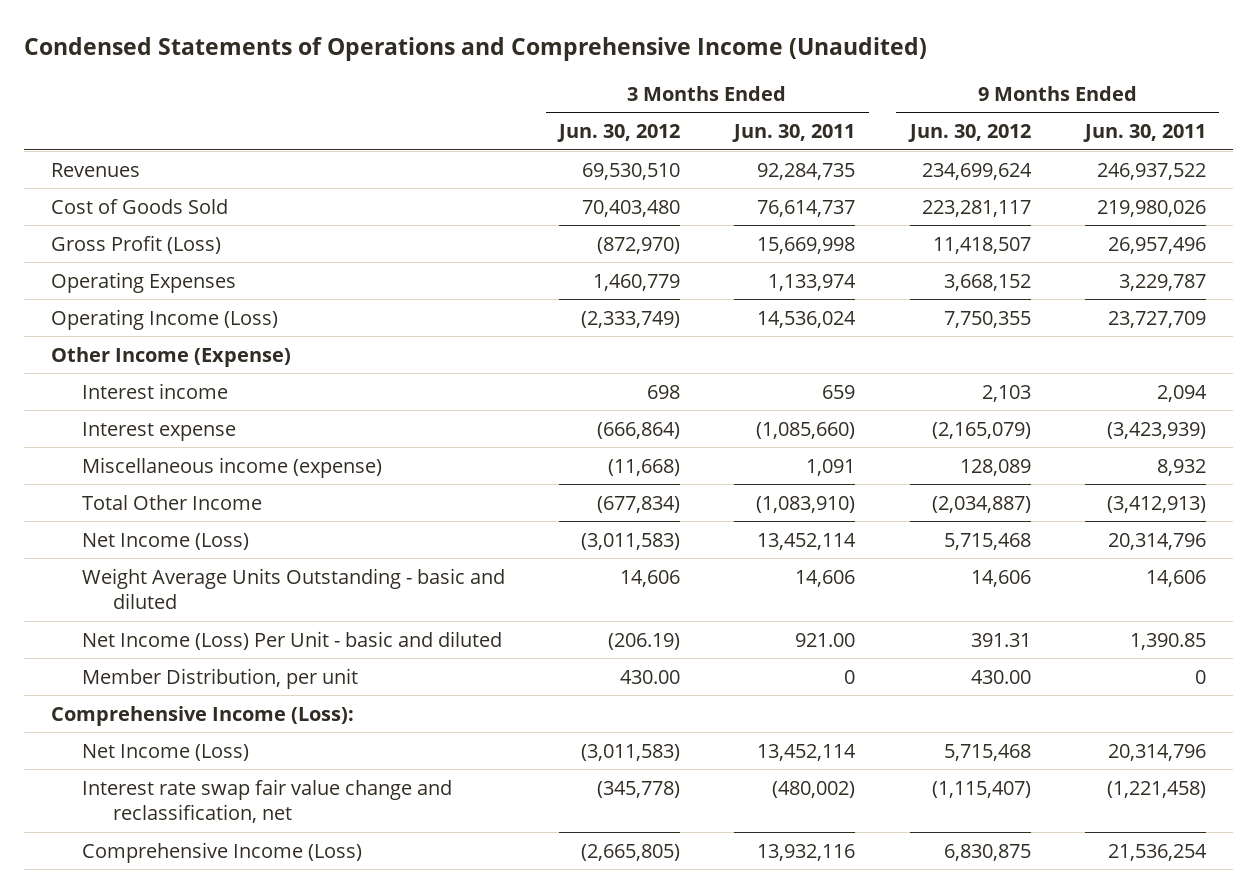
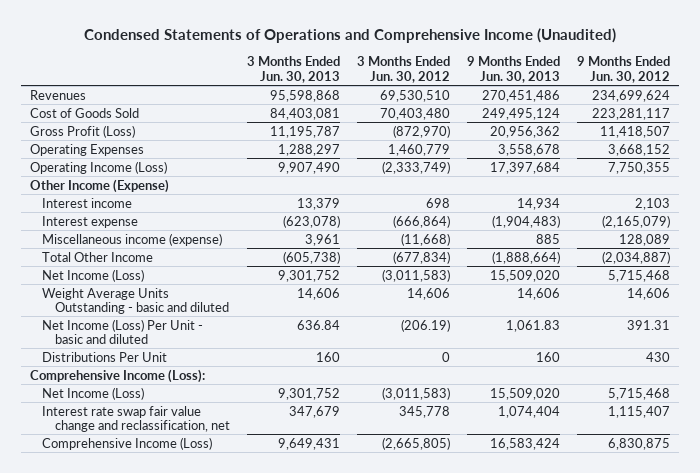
[732,124,856,143] Jun. 30, 2011 -> none
[1082,124,1206,143] Jun. 30, 2011 -> none
none -> [246,56,340,83] 3 Months Ended Jun. 30, 2013
none -> [467,56,561,83] 9 Months Ended Jun. 30, 2013
[81,667,358,689] Member Distribution, per unit -> [42,351,168,362] Distributions Per Unit
[620,669,681,684] 430.00 -> [441,351,450,362] 0
[970,669,1031,684] 430.00 -> [646,351,671,362] 430
[597,780,681,798] (345,778) -> [398,405,450,418] 345,778
[931,780,1031,798] (1,115,407) -> [608,405,671,418] 1,115,407

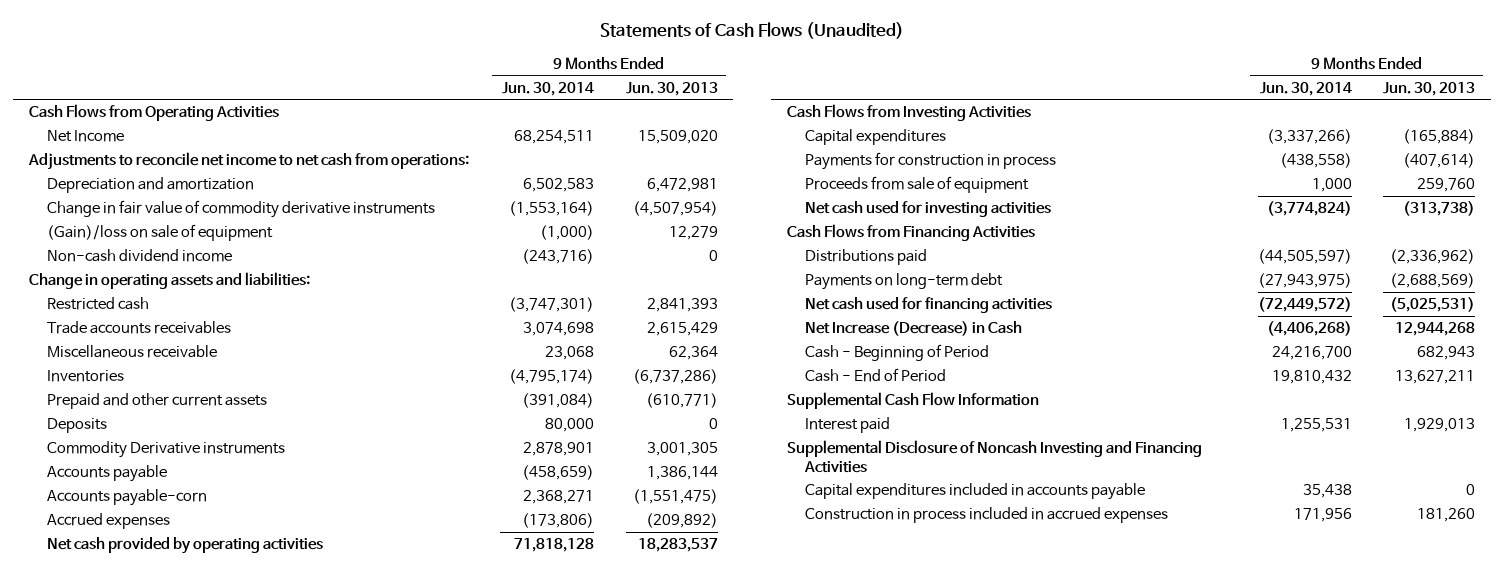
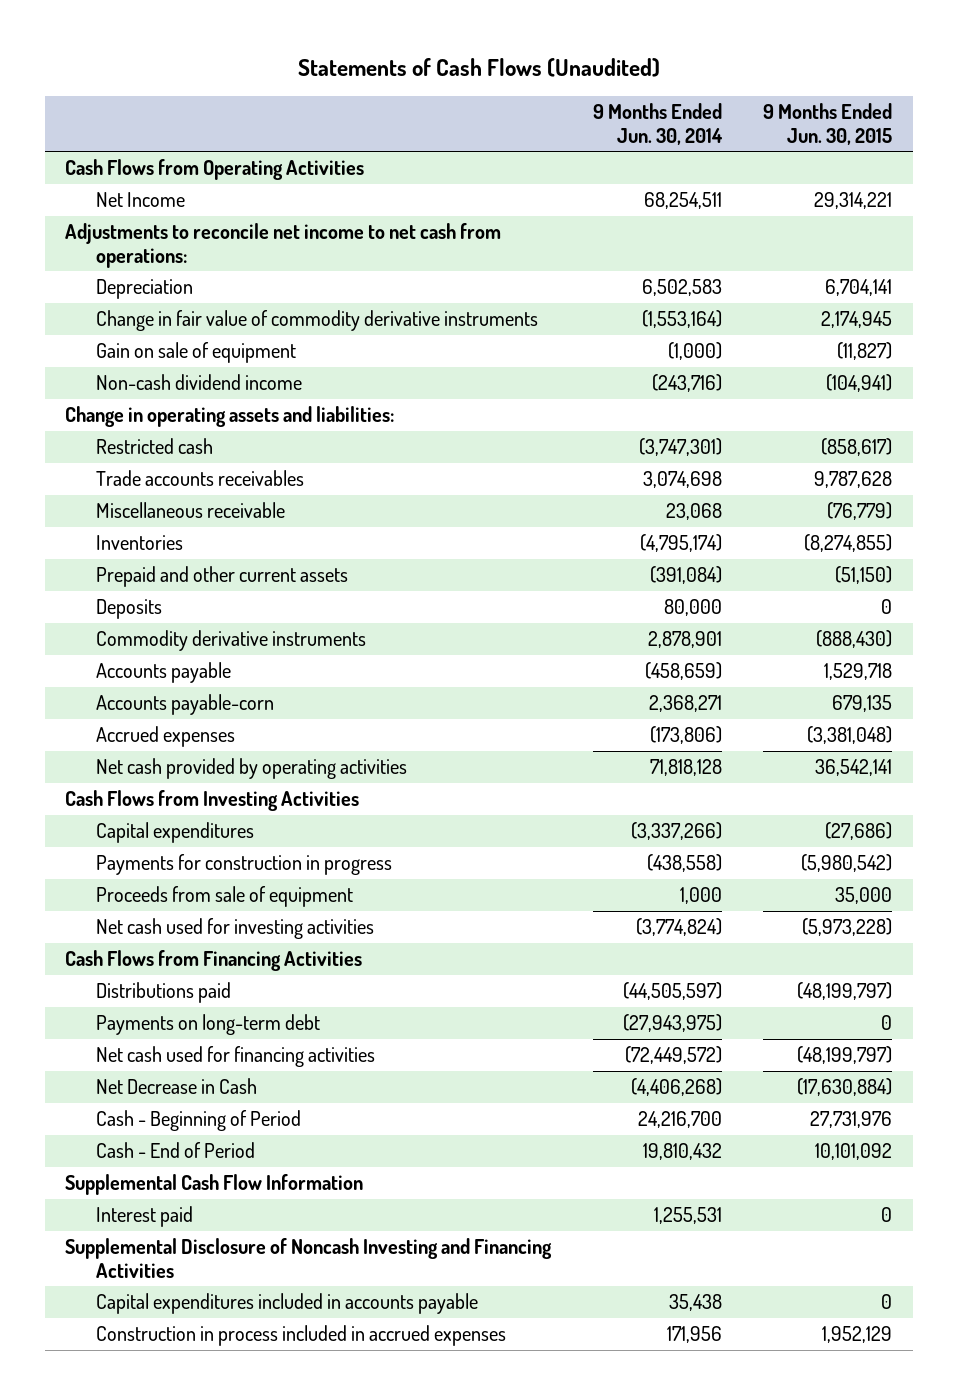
[625,81,718,96] Jun. 30, 2013 -> none
none -> [763,103,893,145] 9 Months Ended Jun. 30, 2015
[46,177,254,194] Depreciation and amortization -> [96,279,194,300] Depreciation
[46,224,273,242] (Gain)/loss on sale of equipment -> [96,342,297,364] Gain on sale of equipment
[46,441,285,459] Commodity Derivative instruments -> [96,630,367,652] Commodity derivative instruments
[804,152,1056,171] Payments for construction in process -> [96,854,393,876] Payments for construction in progress
[804,321,1022,337] Net Increase (Decrease) in Cash -> [96,1078,258,1095] Net Decrease in Cash

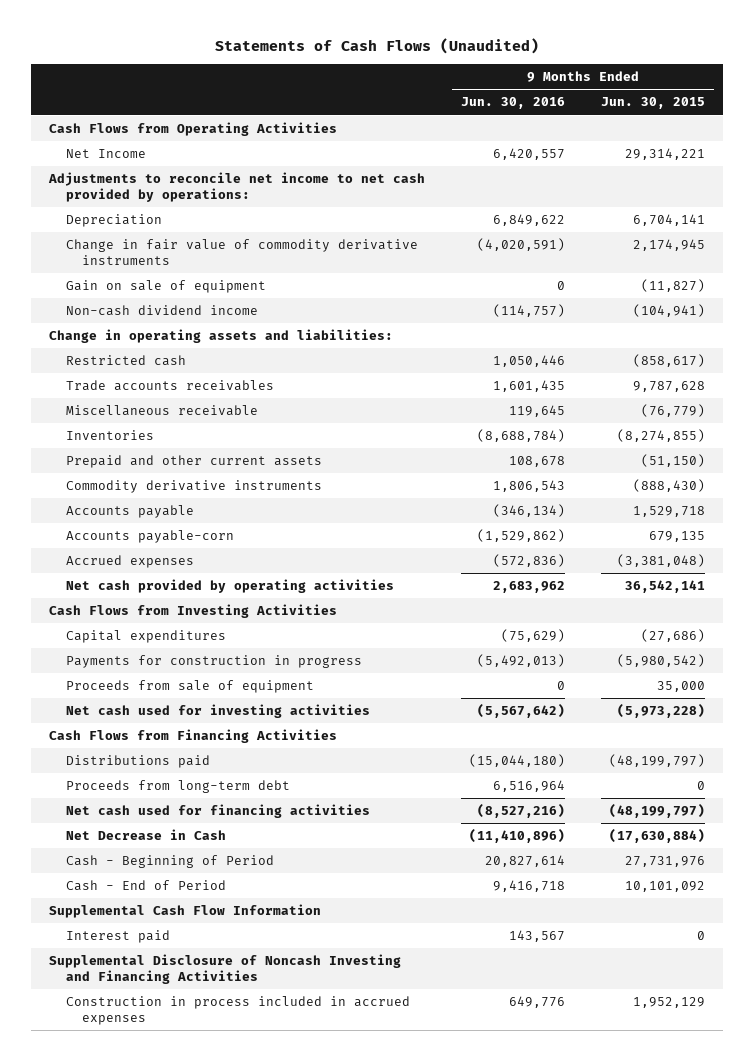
[592,103,723,145] 9 Months Ended Jun. 30, 2014 -> none
none -> [461,97,566,110] Jun. 30, 2016
[65,223,502,268] Adjustments to reconcile net income to net cash from operations: -> [48,172,426,203] Adjustments to reconcile net income to net cash provided by operations:
[96,599,163,620] Deposits -> none
[96,1014,321,1036] Payments on long-term debt -> none
none -> [65,780,290,794] Proceeds from long-term debt
[96,1293,479,1315] Capital expenditures included in accounts payable -> none

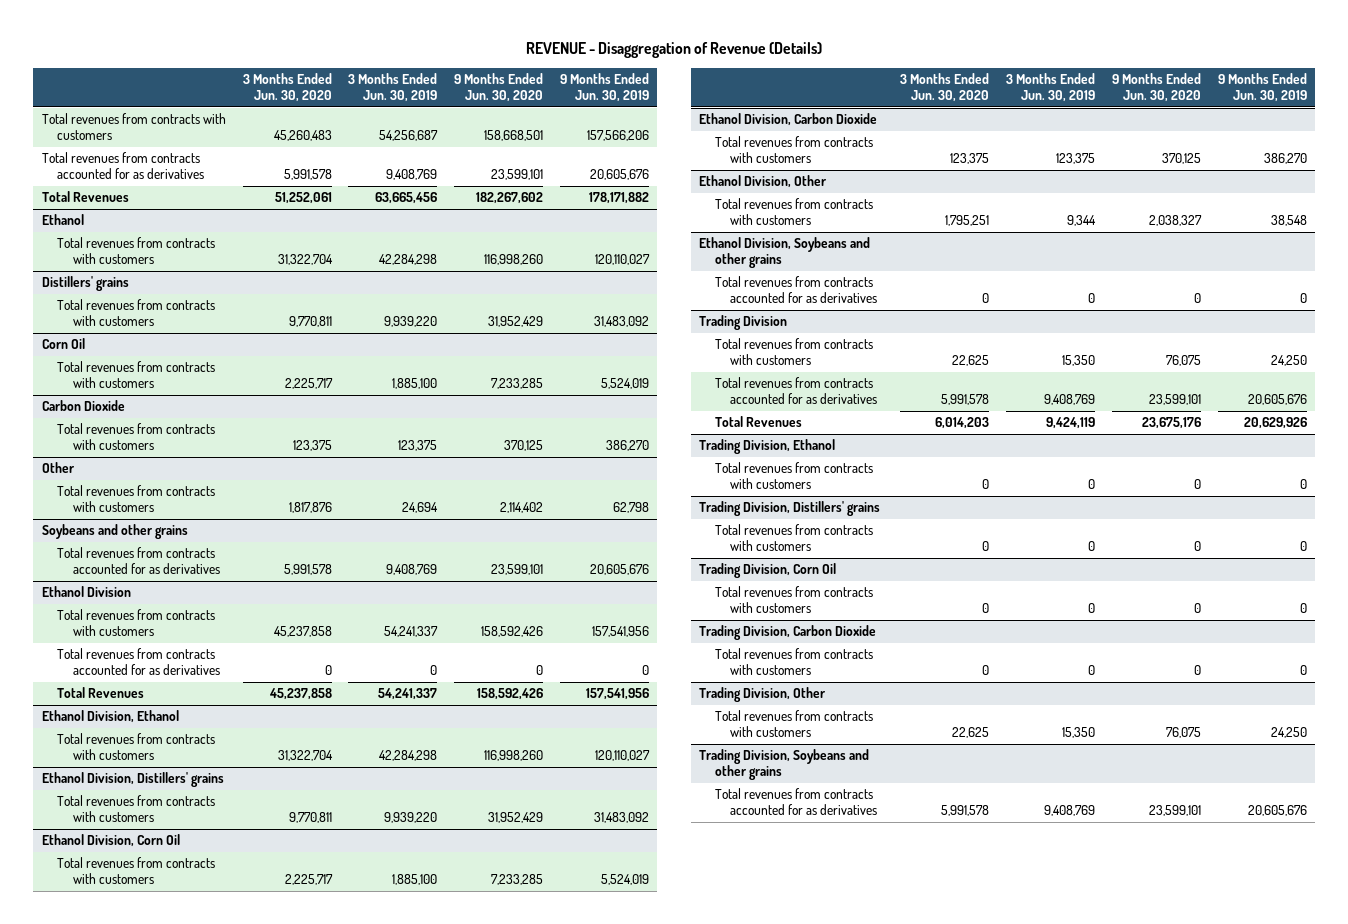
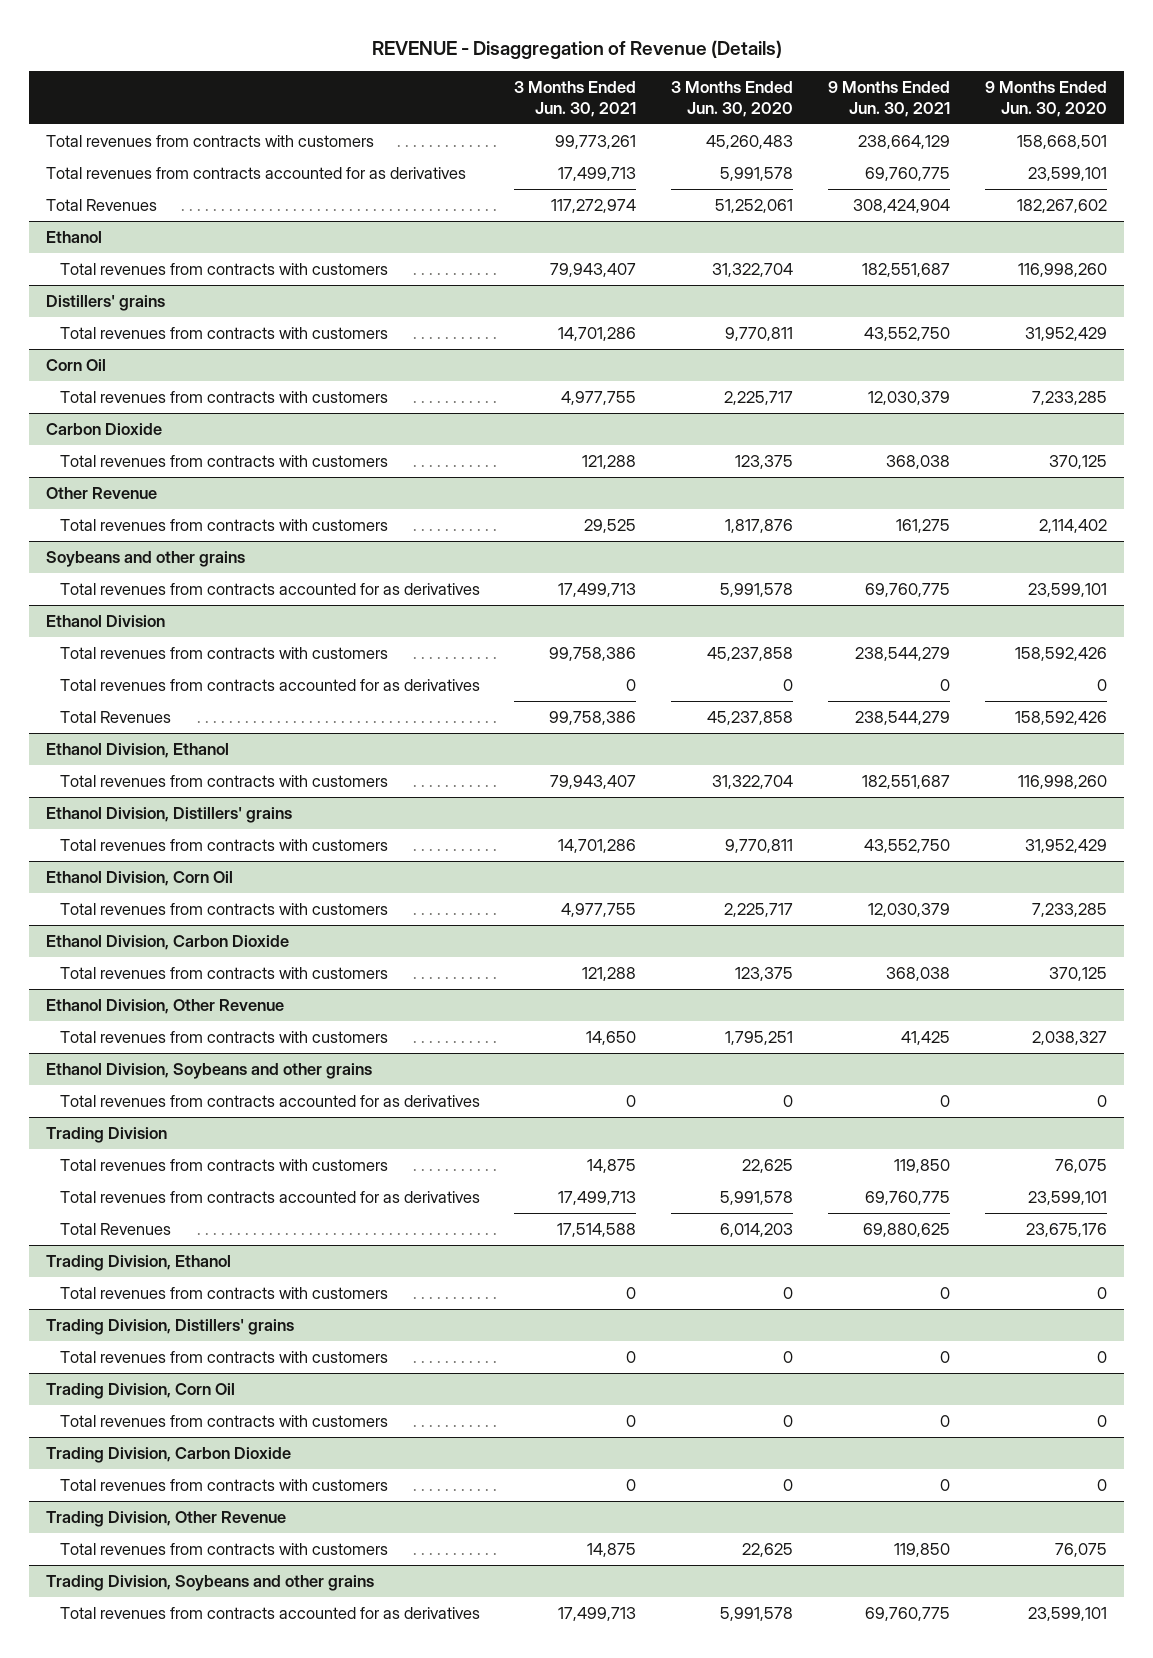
[348,73,438,103] 3 Months Ended Jun. 30, 2019 -> none
[559,73,649,103] 9 Months Ended Jun. 30, 2019 -> none
none -> [514,81,637,117] 3 Months Ended Jun. 30, 2021
none -> [828,81,951,117] 9 Months Ended Jun. 30, 2021
[41,462,75,474] Other -> [46,487,158,500] Other Revenue
[699,175,828,189] Ethanol Division, Other -> [46,999,285,1015] Ethanol Division, Other Revenue
[699,687,827,703] Trading Division, Other -> [46,1511,287,1528] Trading Division, Other Revenue

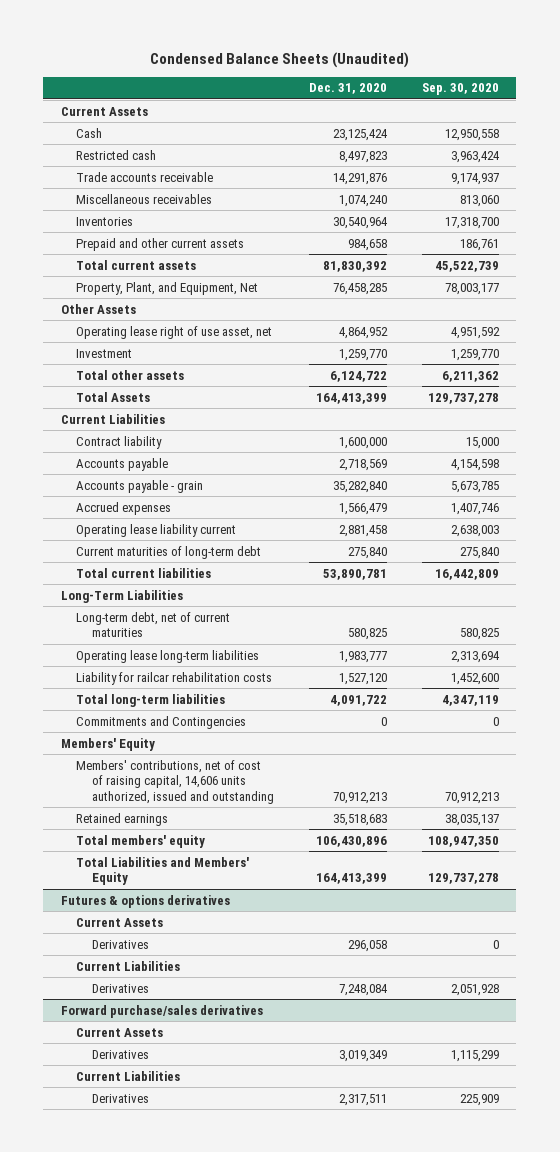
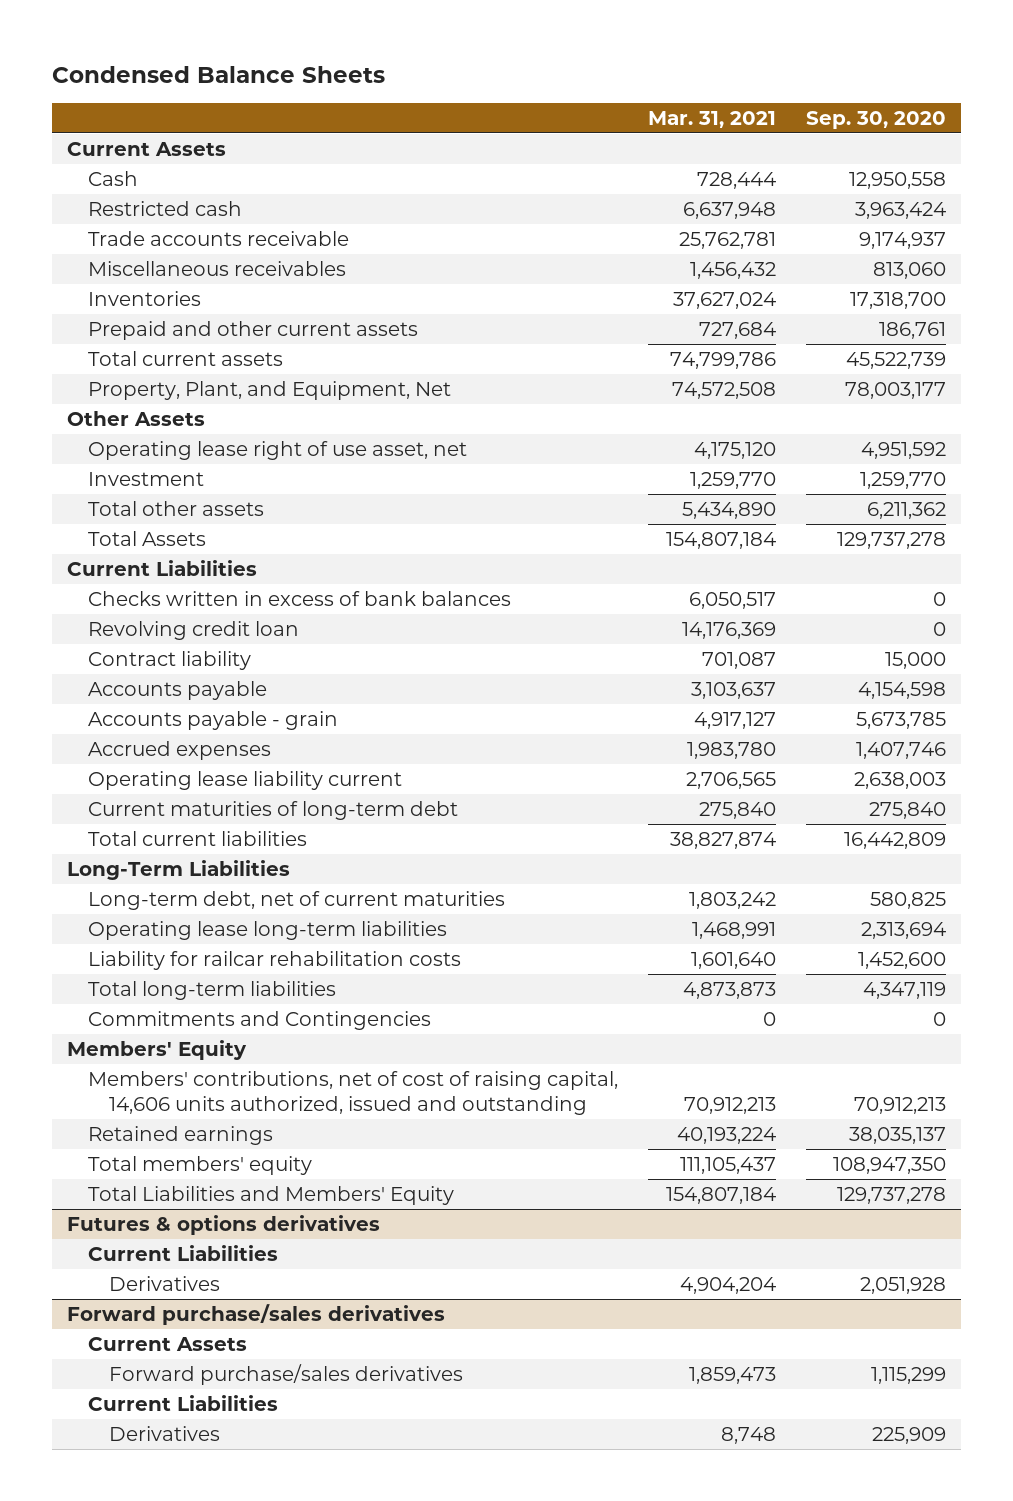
[149,51,409,68] Condensed Balance Sheets (Unaudited) -> [52,65,386,83] Condensed Balance Sheets
[308,83,387,95] Dec. 31, 2020 -> none
none -> [648,110,777,128] Mar. 31, 2021
none -> [87,590,511,606] Checks written in excess of bank balances
none -> [87,620,299,640] Revolving credit loan
[76,917,164,927] Current Assets -> none
[92,939,150,949] Derivatives -> none
[92,1049,150,1059] Derivatives -> [108,1363,463,1385] Forward purchase/sales derivatives

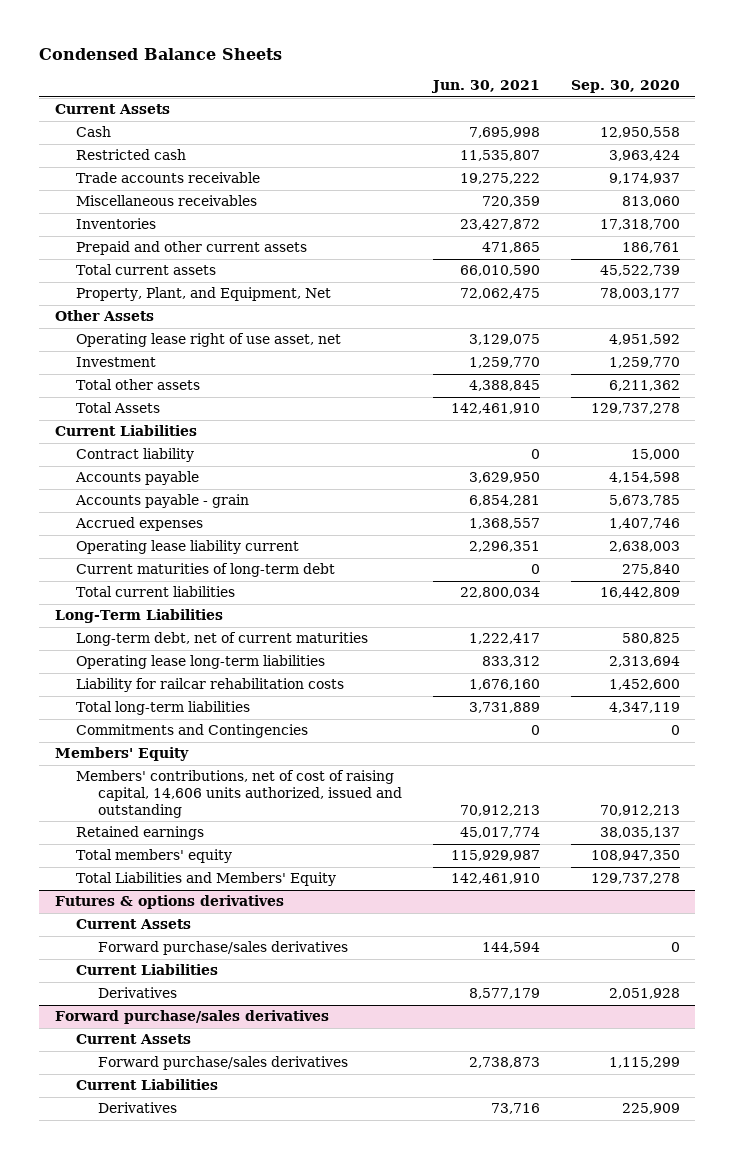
[648,110,777,128] Mar. 31, 2021 -> none
none -> [430,80,540,94] Jun. 30, 2021
[87,590,511,606] Checks written in excess of bank balances -> none
[87,620,299,640] Revolving credit loan -> none
none -> [76,919,192,930] Current Assets
none -> [97,941,348,956] Forward purchase/sales derivatives

